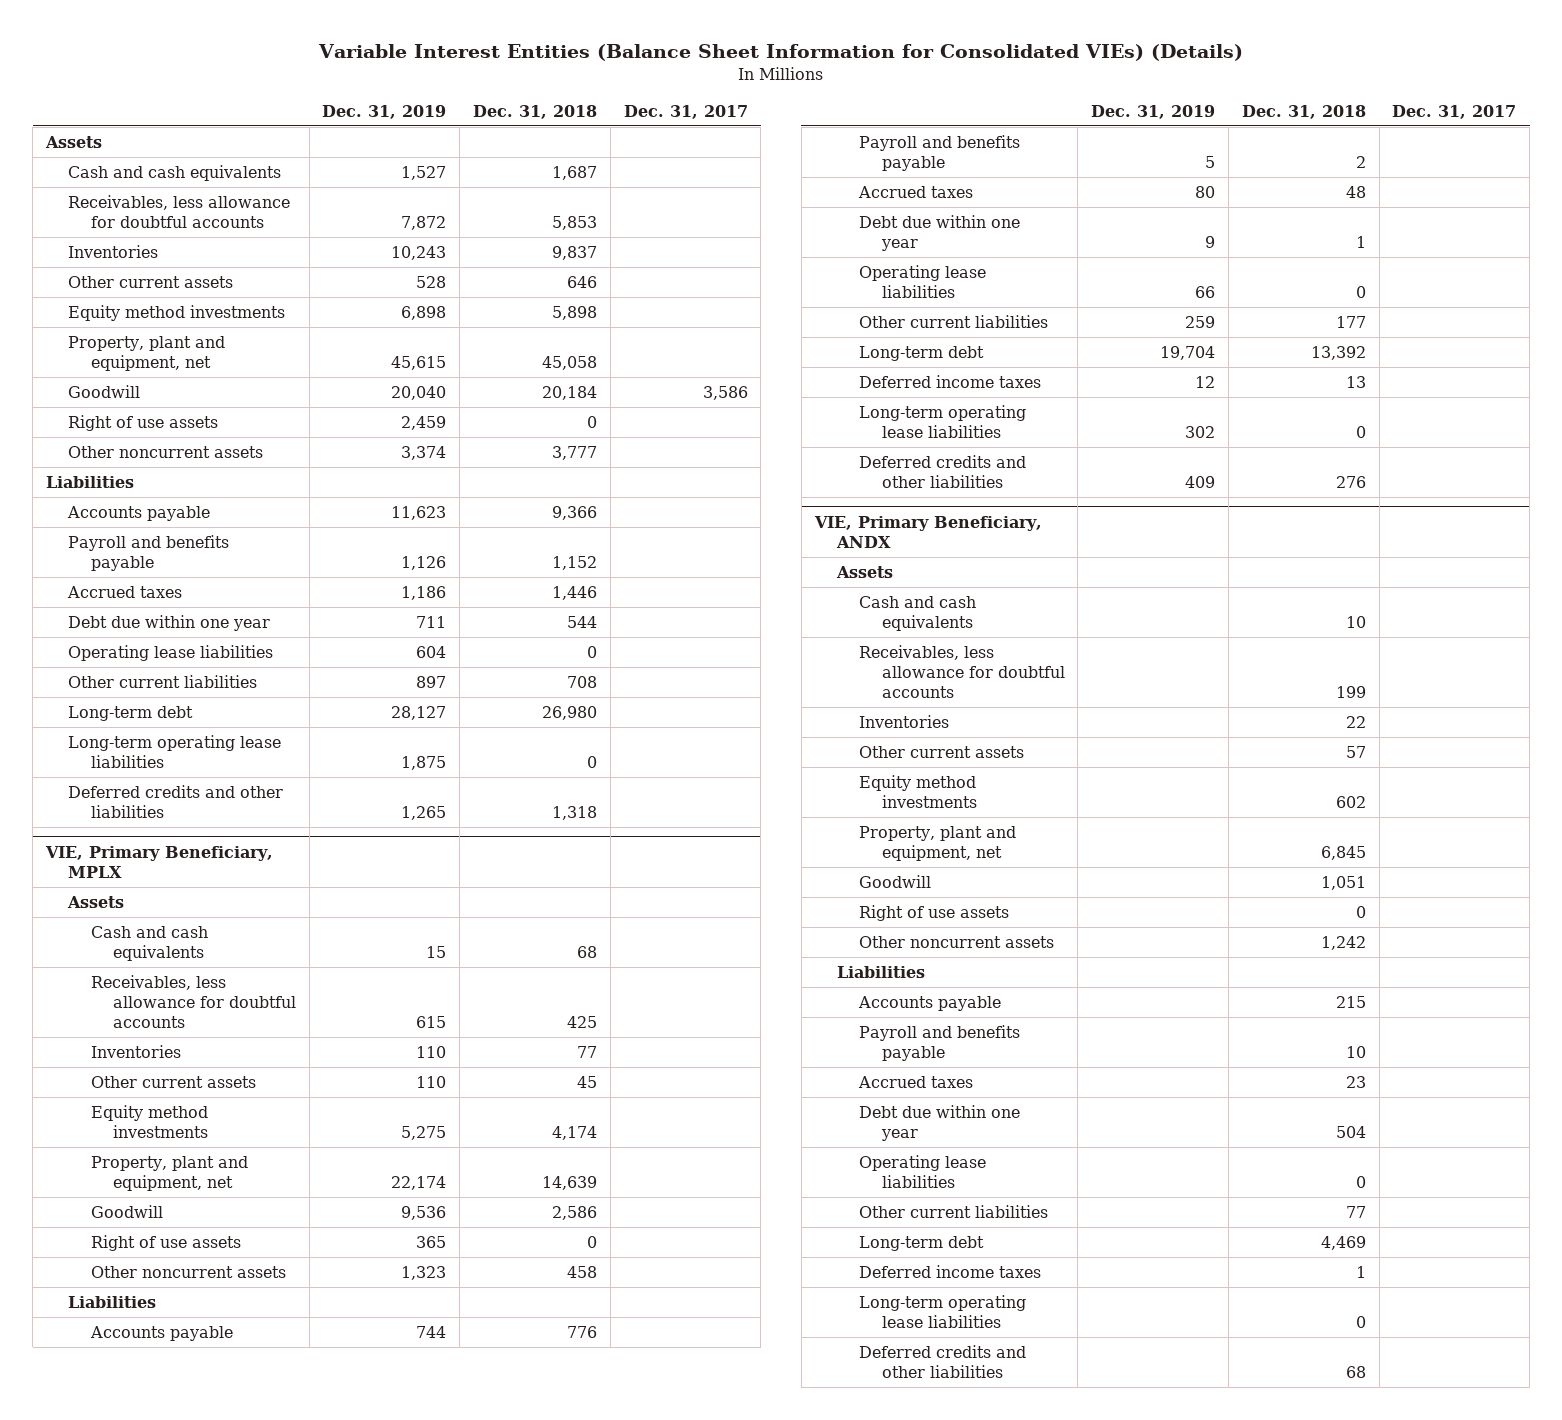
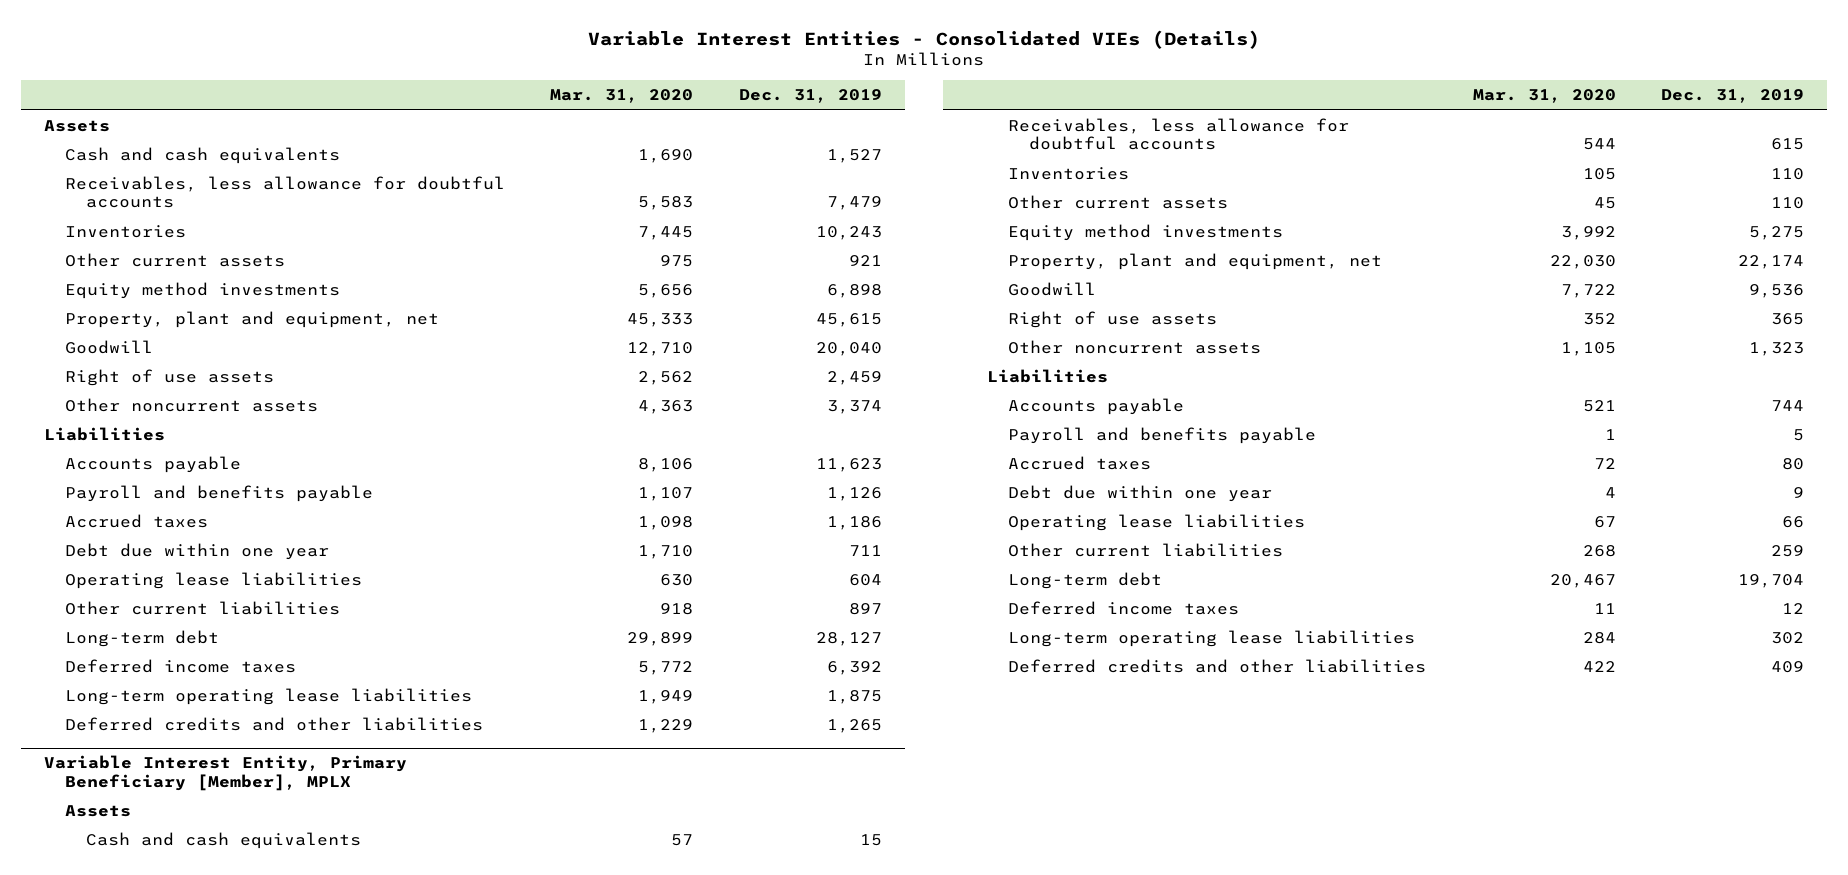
[318,43,1244,61] Variable Interest Entities (Balance Sheet Information for Consolidated VIEs) (Details) -> [588,29,1261,49] Variable Interest Entities - Consolidated VIEs (Details)
[473,104,598,119] Dec. 31, 2018 -> none
[623,104,748,119] Dec. 31, 2017 -> none
none -> [550,89,694,104] Mar. 31, 2020
[401,215,447,230] 7,872 -> [827,196,883,211] 7,479
[416,276,447,289] 528 -> [849,255,883,267] 921
none -> [64,659,296,674] Deferred income taxes
[44,845,273,878] VIE, Primary Beneficiary, MPLX -> none
none -> [43,755,407,791] Variable Interest Entity, Primary Beneficiary [Member], MPLX
[813,515,1042,548] VIE, Primary Beneficiary, ANDX -> none
[835,566,893,579] Assets -> none
[859,596,977,631] Cash and cash equivalents -> none
[859,645,1065,698] Receivables, less allowance for doubtful accounts -> none
[859,715,950,729] Inventories -> none
[859,746,1025,759] Other current assets -> none
[859,775,977,808] Equity method investments -> none
[859,826,1017,861] Property, plant and equipment, net -> none
[859,875,932,889] Goodwill -> none
[859,905,1010,922] Right of use assets -> none
[859,936,1055,949] Other noncurrent assets -> none
[836,966,925,979] Liabilities -> none
[858,996,1002,1012] Accounts payable -> none
[859,1025,1021,1061] Payroll and benefits payable -> none
[858,1076,974,1089] Accrued taxes -> none
[859,1105,1021,1141] Debt due within one year -> none
[859,1155,987,1188] Operating lease liabilities -> none
[859,1205,1049,1219] Other current liabilities -> none
[859,1236,985,1252] Long-term debt -> none
[859,1265,1042,1279] Deferred income taxes -> none
[859,1295,1027,1328] Long-term operating lease liabilities -> none
[859,1345,1027,1378] Deferred credits and other liabilities -> none

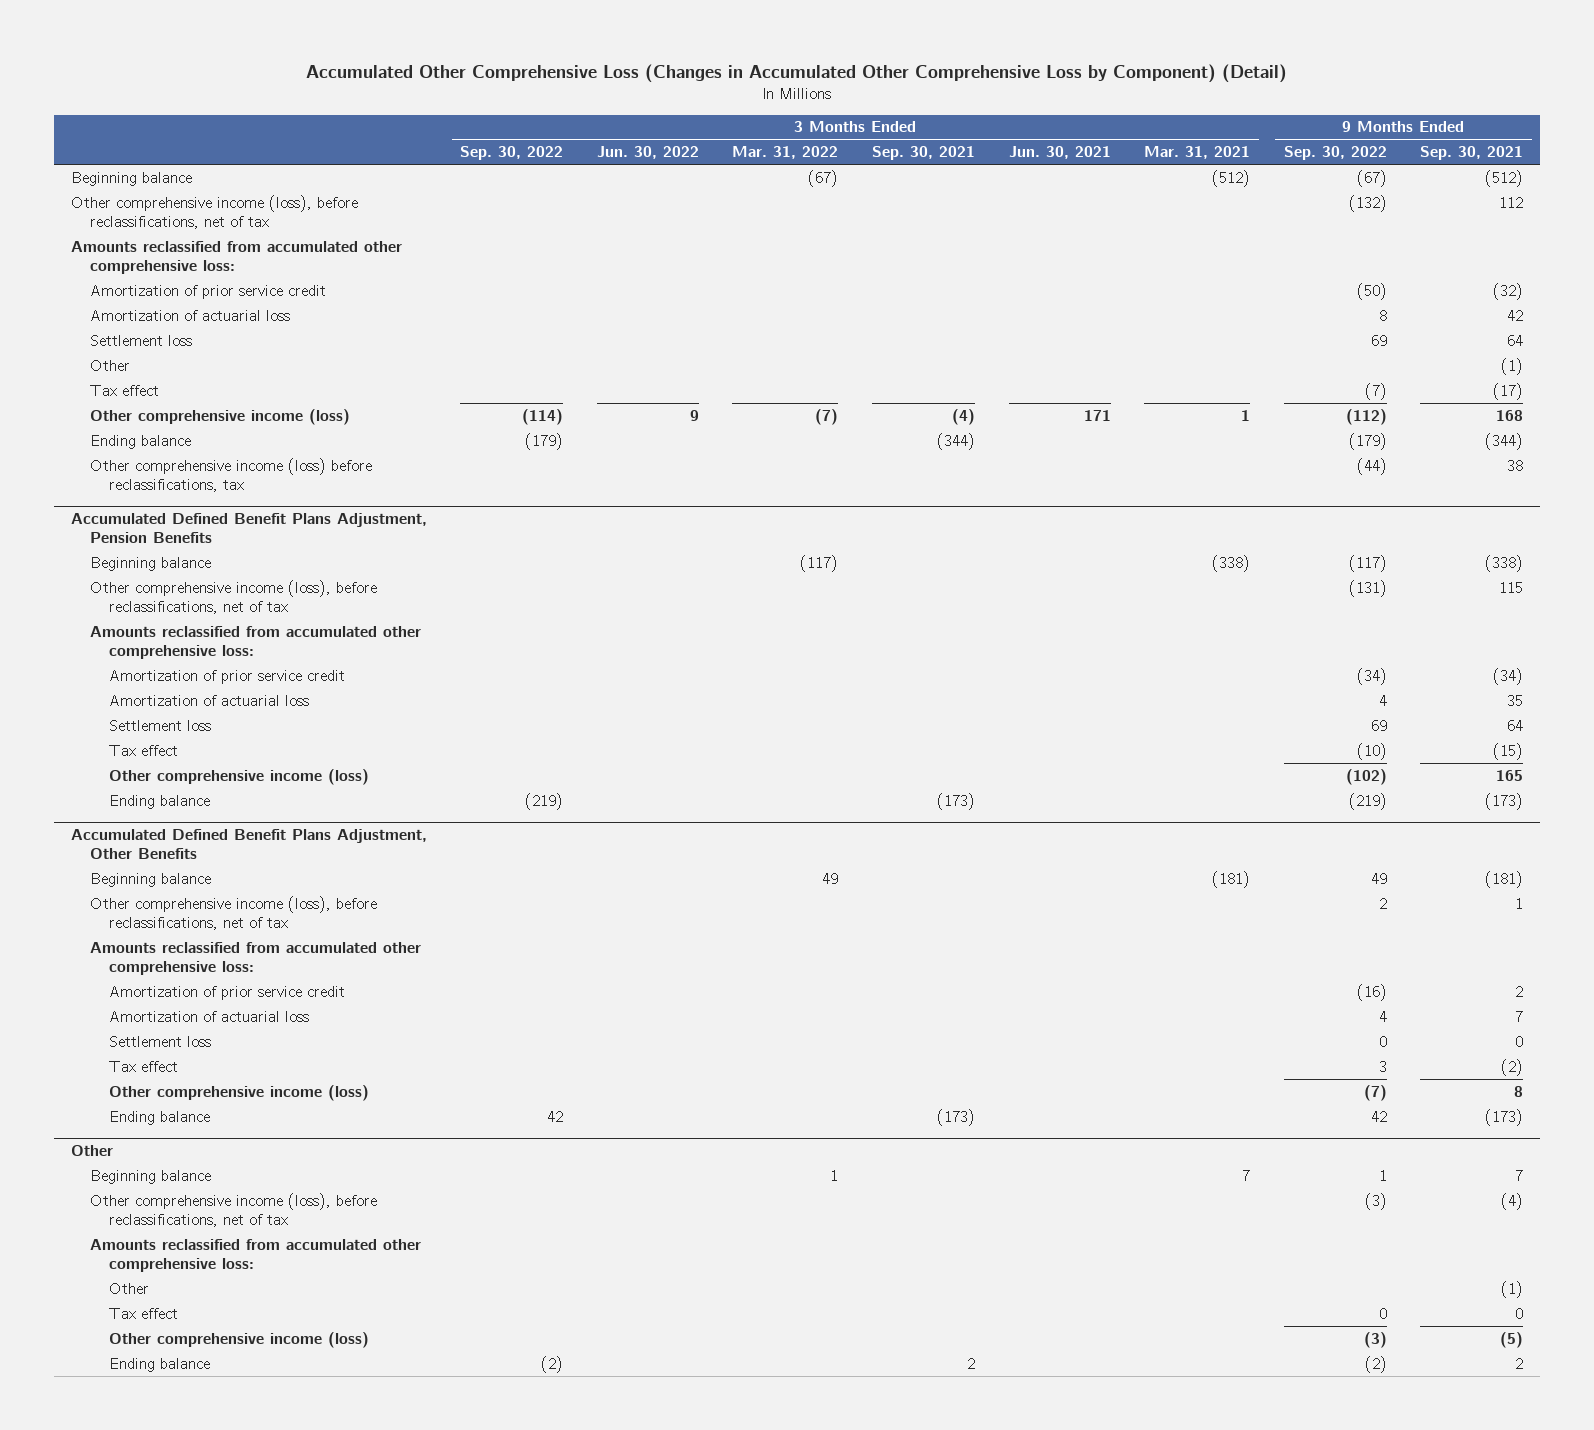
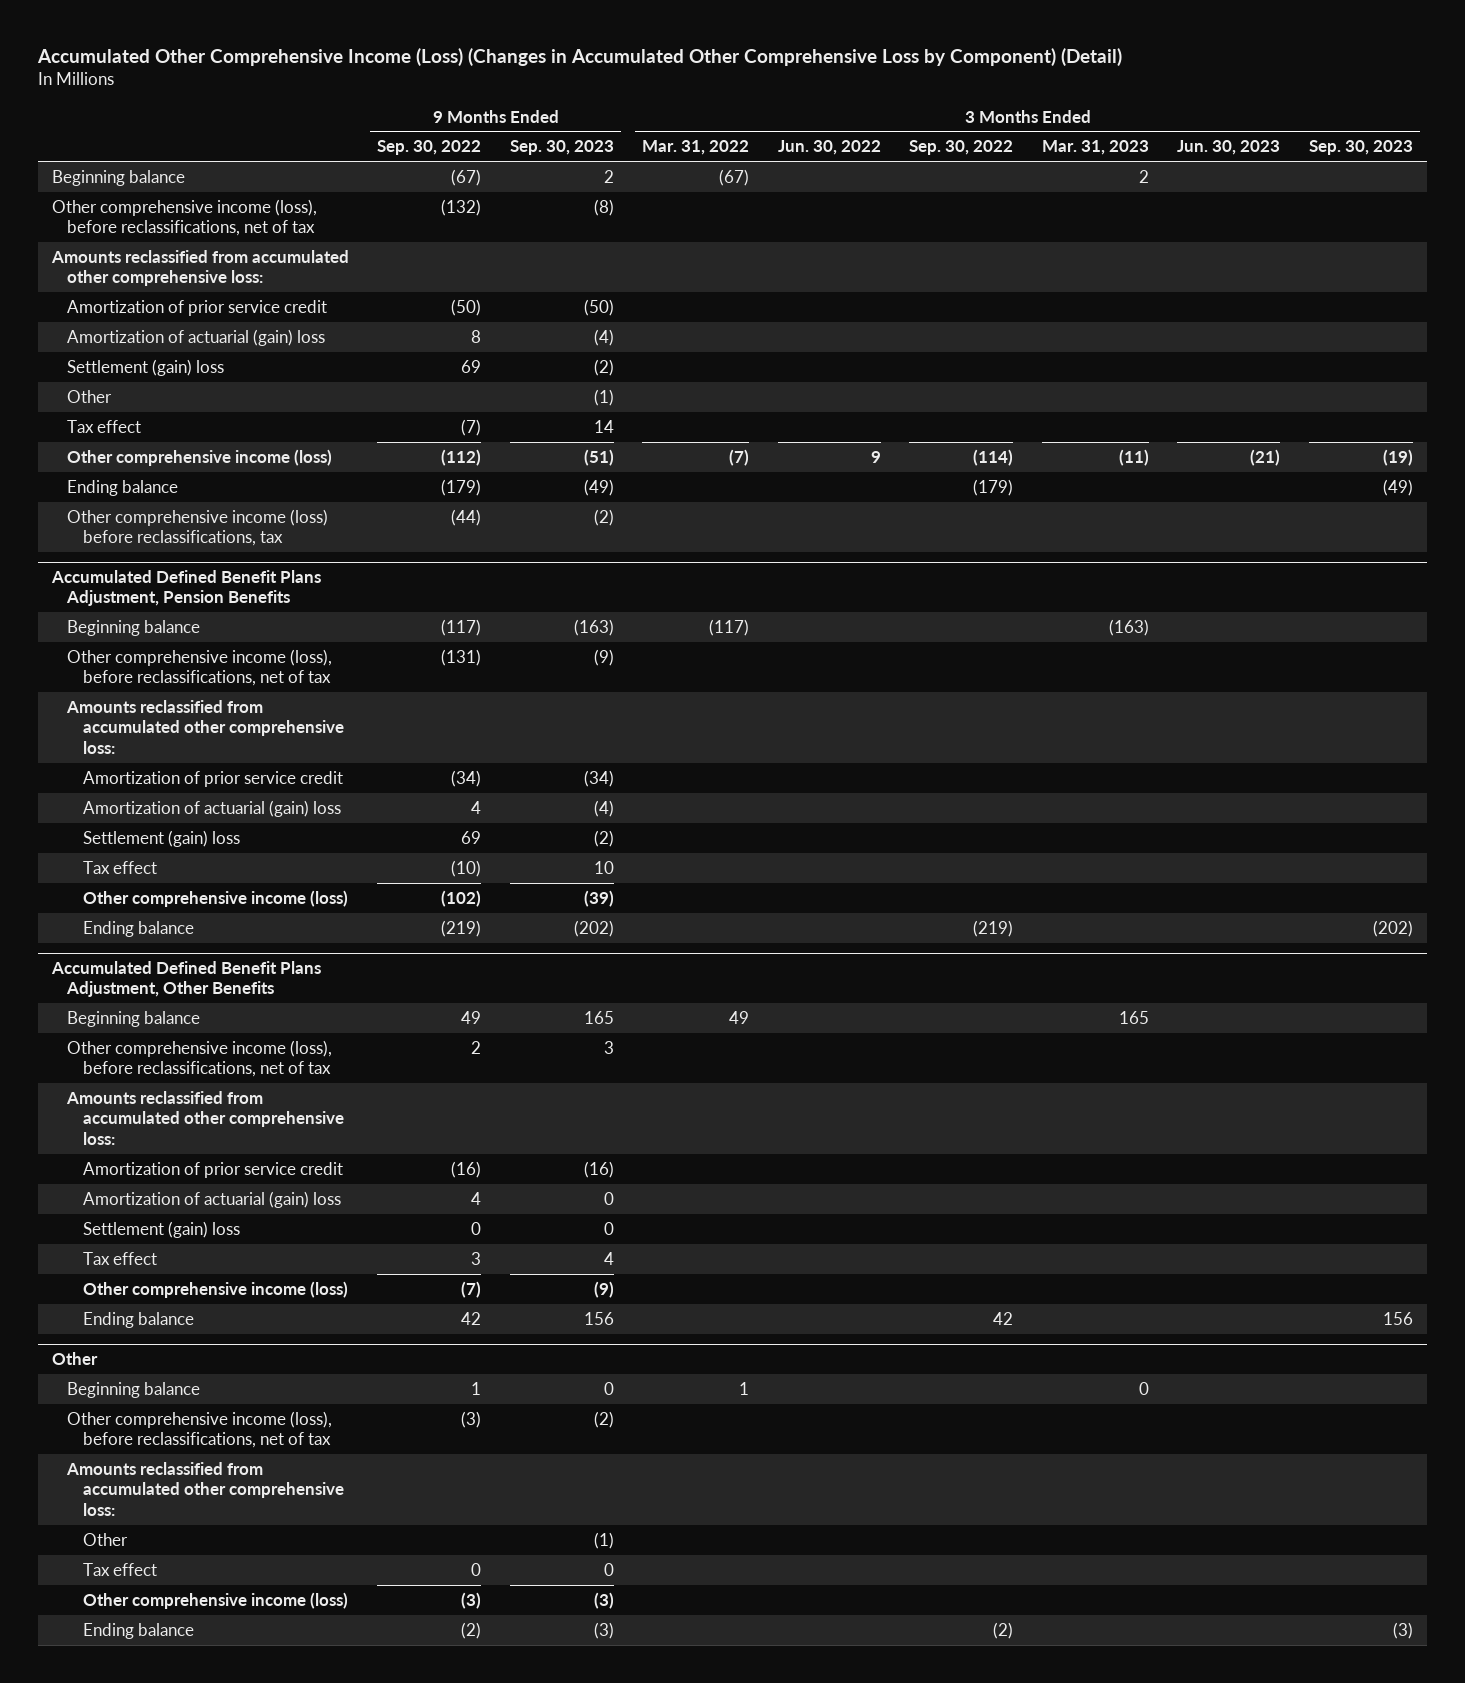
[305,64,1287,84] Accumulated Other Comprehensive Loss (Changes in Accumulated Other Comprehensive Loss by Component) (Detail) -> [36,48,1122,67] Accumulated Other Comprehensive Income (Loss) (Changes in Accumulated Other Comprehensive Loss by Component) (Detail)
[871,146,975,161] Sep. 30, 2021 -> none
[1008,146,1111,160] Jun. 30, 2021 -> none
[1144,146,1251,160] Mar. 31, 2021 -> none
[1420,146,1524,161] Sep. 30, 2021 -> none
none -> [509,140,614,156] Sep. 30, 2023
none -> [1041,140,1149,156] Mar. 31, 2023
none -> [1177,140,1281,156] Jun. 30, 2023
none -> [1308,140,1413,156] Sep. 30, 2023
[89,309,290,321] Amortization of actuarial loss -> [67,328,326,346] Amortization of actuarial (gain) loss
[89,334,192,346] Settlement loss -> [67,358,225,376] Settlement (gain) loss
[109,694,310,706] Amortization of actuarial loss -> [82,799,341,817] Amortization of actuarial (gain) loss
[109,719,212,731] Settlement loss -> [82,829,240,847] Settlement (gain) loss
[109,1010,310,1022] Amortization of actuarial loss -> [82,1190,341,1208] Amortization of actuarial (gain) loss
[109,1035,212,1047] Settlement loss -> [82,1220,240,1238] Settlement (gain) loss

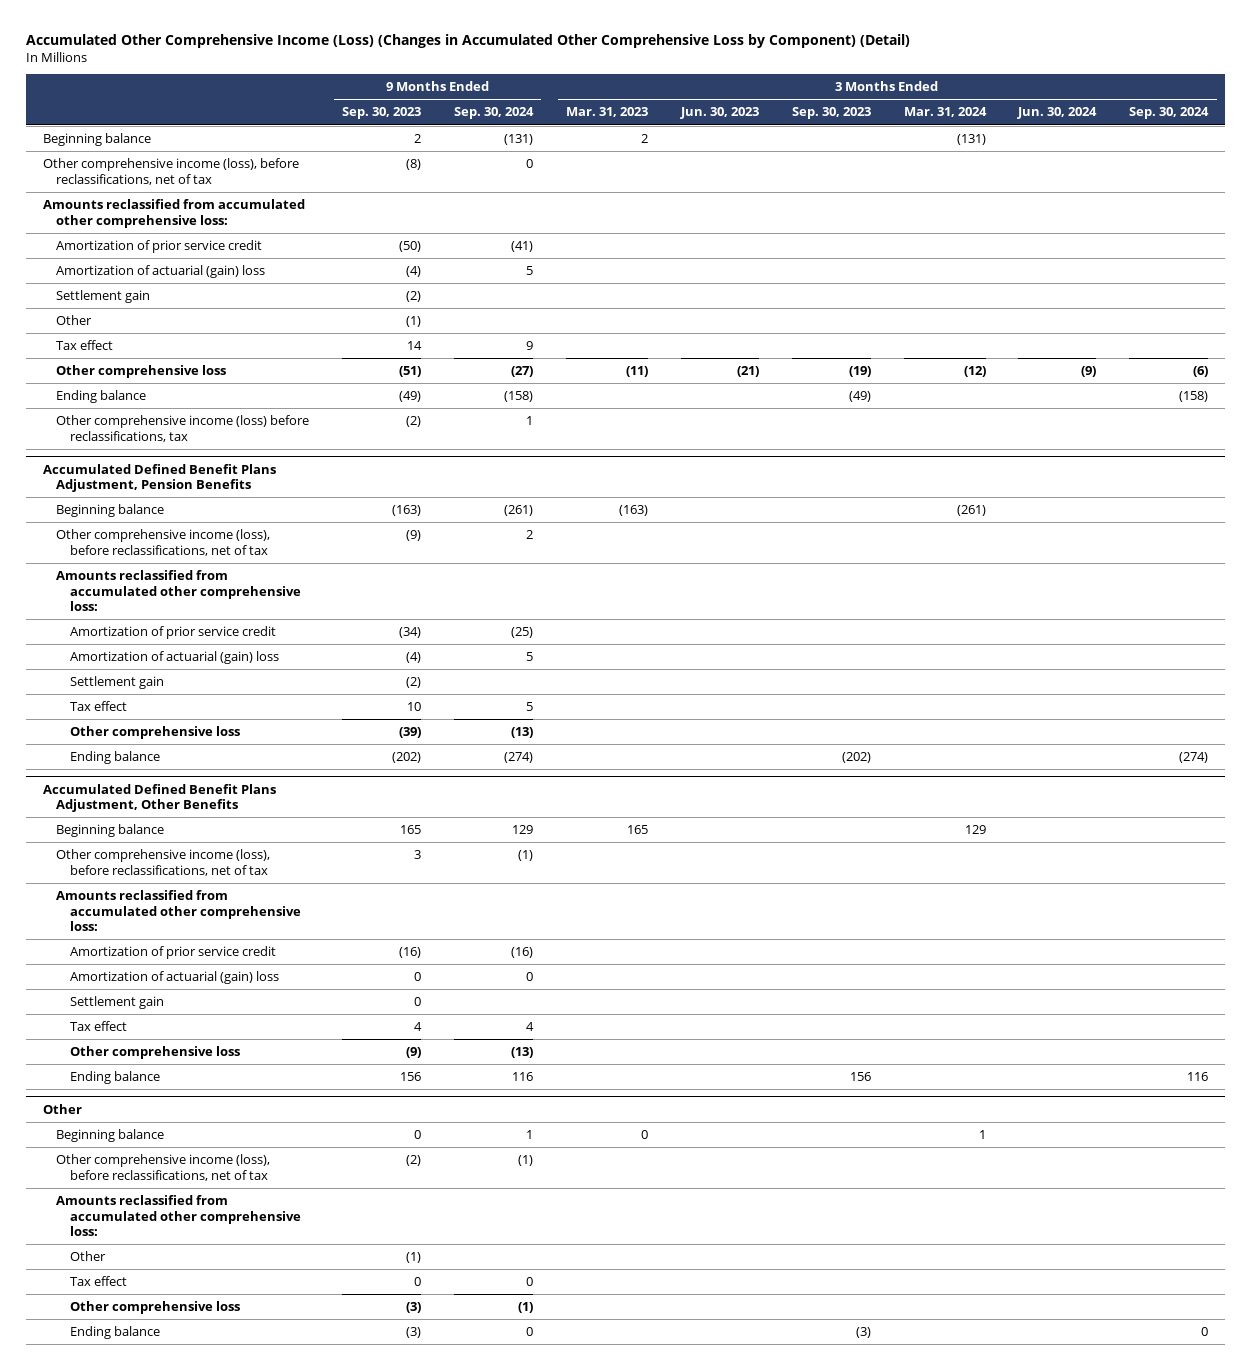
[377,140,482,156] Sep. 30, 2022 -> none
[642,140,750,156] Mar. 31, 2022 -> none
[777,140,881,156] Jun. 30, 2022 -> none
[909,140,1014,156] Sep. 30, 2022 -> none
none -> [454,107,535,120] Sep. 30, 2024
none -> [903,107,987,118] Mar. 31, 2024
none -> [1017,107,1098,120] Jun. 30, 2024
none -> [1129,107,1210,120] Sep. 30, 2024
[67,358,225,376] Settlement (gain) loss -> [56,289,151,303] Settlement gain
[67,448,333,466] Other comprehensive income (loss) -> [56,364,227,378] Other comprehensive loss
[82,829,240,847] Settlement (gain) loss -> [70,675,165,689] Settlement gain
[82,889,348,907] Other comprehensive income (loss) -> [70,725,241,739] Other comprehensive loss
[82,1220,240,1238] Settlement (gain) loss -> [70,995,165,1009] Settlement gain
[82,1280,348,1298] Other comprehensive income (loss) -> [70,1045,241,1059] Other comprehensive loss
[82,1591,348,1609] Other comprehensive income (loss) -> [70,1300,241,1314] Other comprehensive loss

